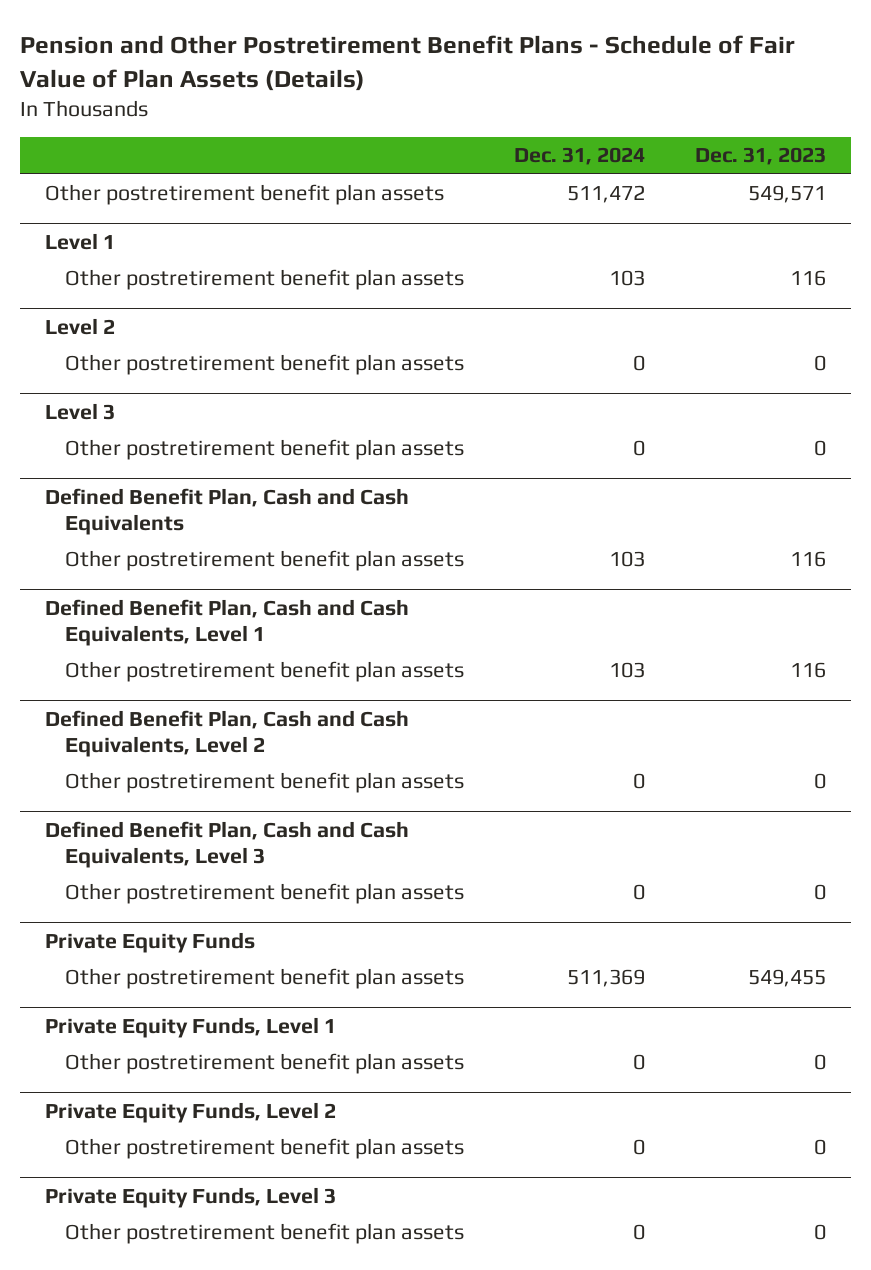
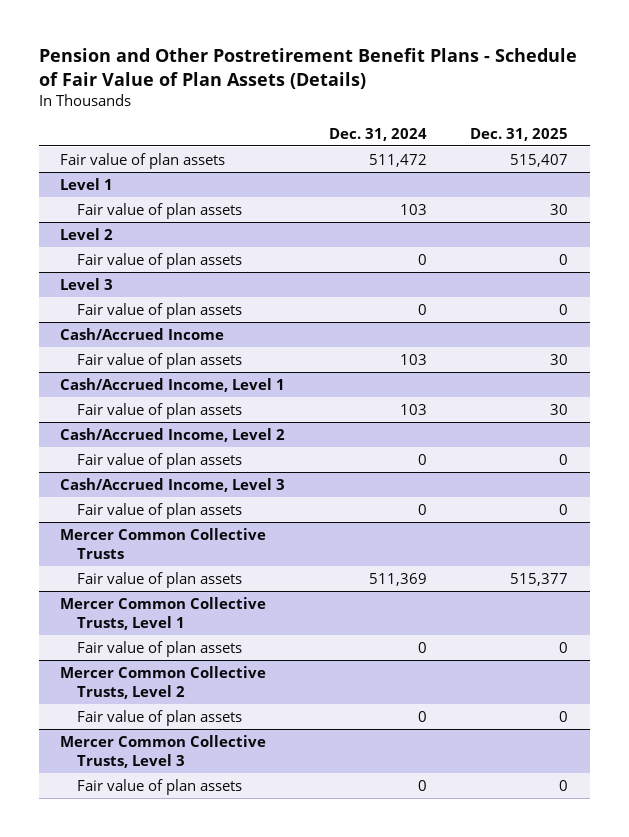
[694,147,826,166] Dec. 31, 2023 -> none
none -> [470,127,569,141] Dec. 31, 2025
[44,184,444,206] Other postretirement benefit plan assets -> [60,152,226,169] Fair value of plan assets
[64,269,464,291] Other postretirement benefit plan assets -> [76,202,242,219] Fair value of plan assets
[64,354,464,376] Other postretirement benefit plan assets -> [76,252,242,269] Fair value of plan assets
[44,599,409,646] Defined Benefit Plan, Cash and Cash Equivalents, Level 1 -> none
[44,710,409,757] Defined Benefit Plan, Cash and Cash Equivalents, Level 2 -> none
[44,821,409,868] Defined Benefit Plan, Cash and Cash Equivalents, Level 3 -> none
[44,1017,336,1039] Private Equity Funds, Level 1 -> none
[44,1102,336,1124] Private Equity Funds, Level 2 -> none
[44,1187,336,1209] Private Equity Funds, Level 3 -> none
[64,439,464,461] Other postretirement benefit plan assets -> [76,302,242,319] Fair value of plan assets
[44,488,409,535] Defined Benefit Plan, Cash and Cash Equivalents -> [60,327,225,340] Cash/Accrued Income
[64,550,464,572] Other postretirement benefit plan assets -> [76,352,242,369] Fair value of plan assets
none -> [60,377,286,392] Cash/Accrued Income, Level 1
[64,661,464,683] Other postretirement benefit plan assets -> [76,402,242,419] Fair value of plan assets
none -> [60,427,286,442] Cash/Accrued Income, Level 2
[64,772,464,794] Other postretirement benefit plan assets -> [76,452,242,469] Fair value of plan assets
none -> [60,477,286,492] Cash/Accrued Income, Level 3
[64,883,464,905] Other postretirement benefit plan assets -> [76,502,242,519] Fair value of plan assets
[44,932,255,954] Private Equity Funds -> [60,527,267,559] Mercer Common Collective Trusts
[64,968,464,990] Other postretirement benefit plan assets -> [76,571,242,588] Fair value of plan assets
none -> [60,596,267,630] Mercer Common Collective Trusts, Level 1
[64,1053,464,1075] Other postretirement benefit plan assets -> [76,640,242,657] Fair value of plan assets
none -> [60,665,267,699] Mercer Common Collective Trusts, Level 2
[64,1138,464,1160] Other postretirement benefit plan assets -> [76,709,242,726] Fair value of plan assets
none -> [60,734,267,768] Mercer Common Collective Trusts, Level 3
[64,1223,464,1245] Other postretirement benefit plan assets -> [76,778,242,795] Fair value of plan assets

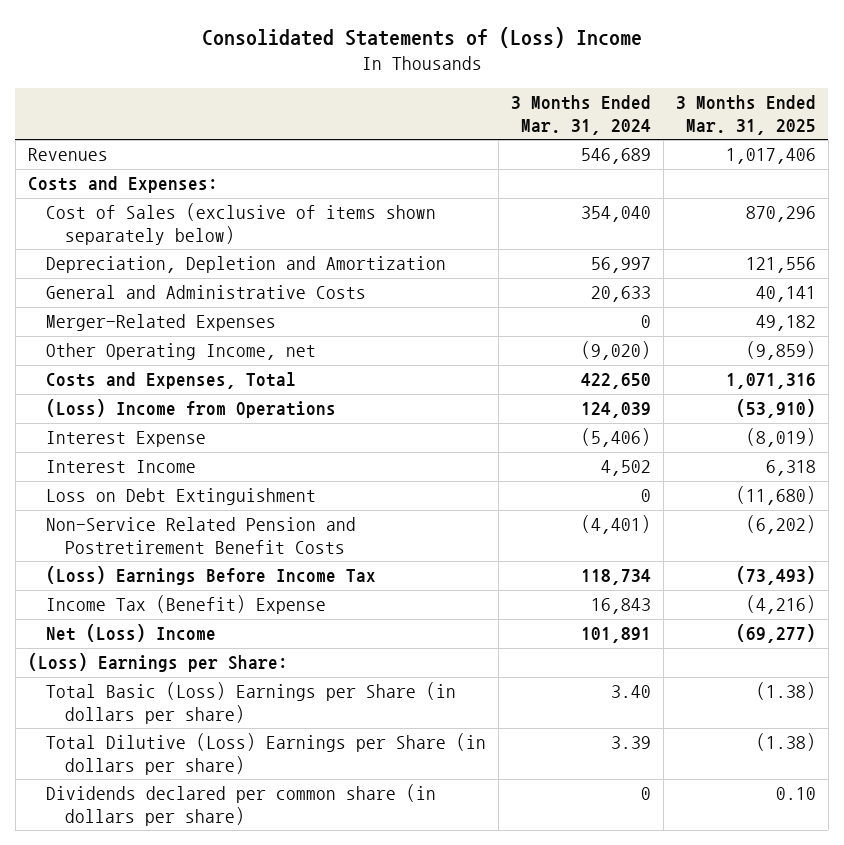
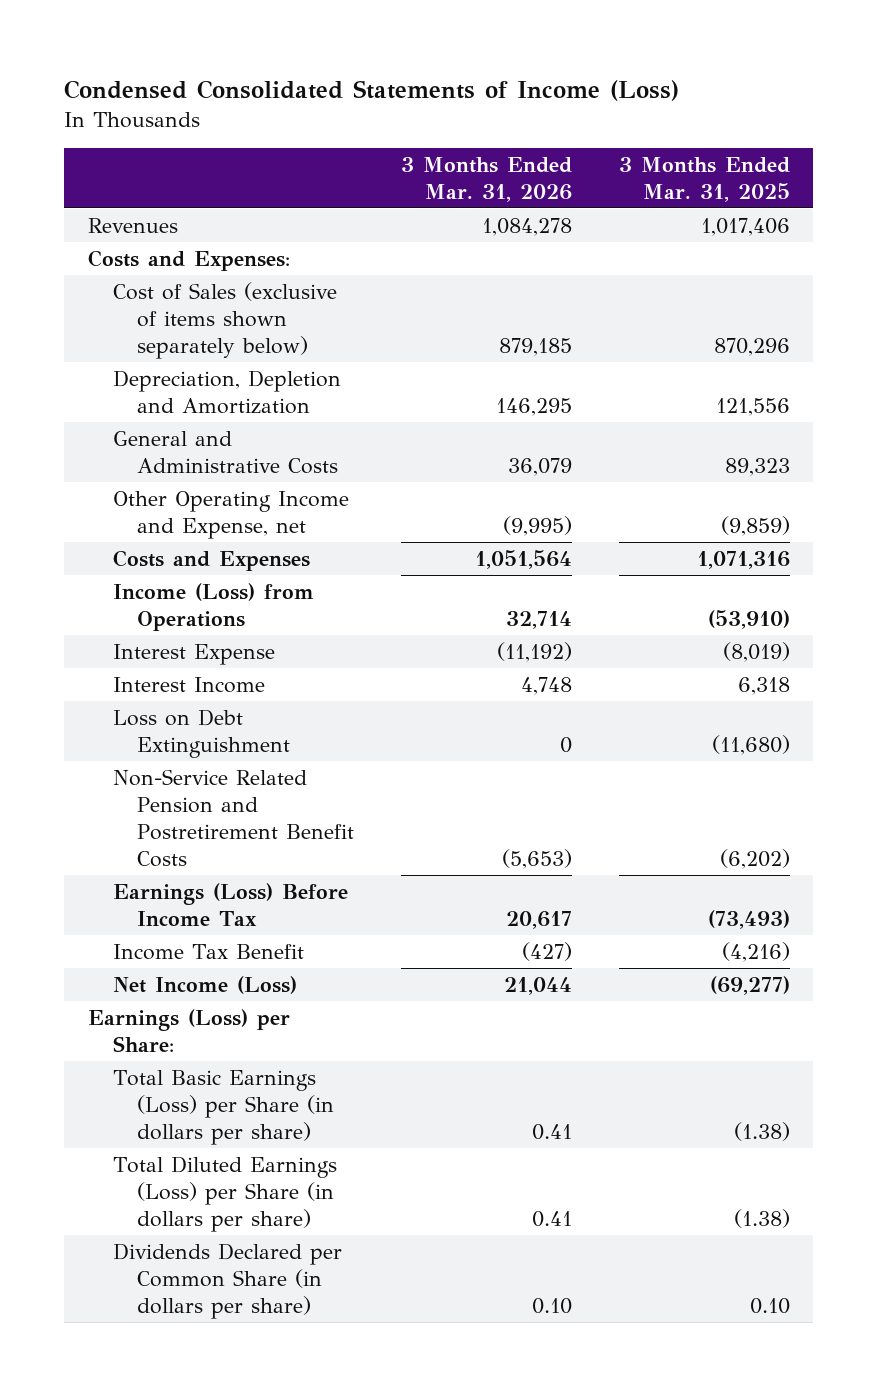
[201,27,642,49] Consolidated Statements of (Loss) Income -> [64,79,680,101] Condensed Consolidated Statements of Income (Loss)
[511,95,652,135] 3 Months Ended Mar. 31, 2024 -> none
none -> [401,156,573,202] 3 Months Ended Mar. 31, 2026
[46,314,277,332] Merger-Related Expenses -> none
[756,286,817,303] 40,141 -> [724,457,790,476] 89,323
[46,343,317,361] Other Operating Income, net -> [112,490,349,539] Other Operating Income and Expense, net
[46,372,297,390] Costs and Expenses, Total -> [112,549,310,571] Costs and Expenses
[46,399,337,419] (Loss) Income from Operations -> [112,582,314,631] Income (Loss) from Operations
[46,566,377,586] (Loss) Earnings Before Income Tax -> [112,882,348,926] Earnings (Loss) Before Income Tax
[46,595,327,615] Income Tax (Benefit) Expense -> [112,943,304,960] Income Tax Benefit
[46,624,217,643] Net (Loss) Income -> [112,975,297,994] Net Income (Loss)
[27,653,288,673] (Loss) Earnings per Share: -> [87,1008,290,1052] Earnings (Loss) per Share:
[46,682,457,724] Total Basic (Loss) Earnings per Share (in dollars per share) -> [112,1069,335,1145] Total Basic Earnings (Loss) per Share (in dollars per share)
[46,733,487,775] Total Dilutive (Loss) Earnings per Share (in dollars per share) -> [112,1155,337,1232] Total Diluted Earnings (Loss) per Share (in dollars per share)
[46,784,437,826] Dividends declared per common share (in dollars per share) -> [112,1242,342,1319] Dividends Declared per Common Share (in dollars per share)

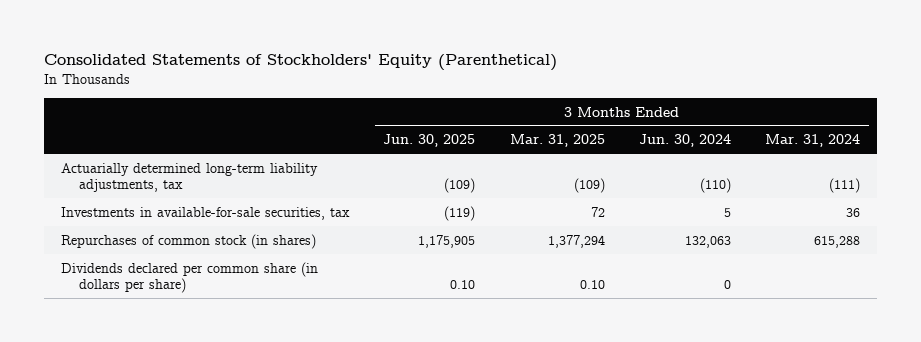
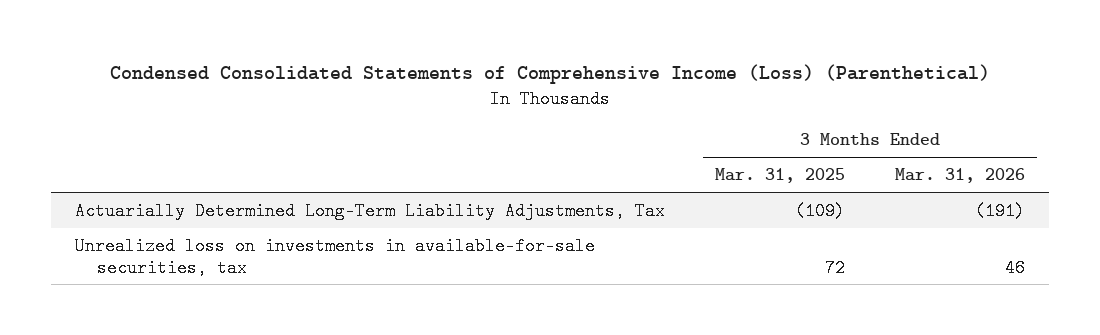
[43,54,557,72] Consolidated Statements of Stockholders' Equity (Parenthetical) -> [109,64,990,85] Condensed Consolidated Statements of Comprehensive Income (Loss) (Parenthetical)
[383,134,476,148] Jun. 30, 2025 -> none
[638,134,731,148] Jun. 30, 2024 -> none
[765,134,861,148] Mar. 31, 2024 -> none
none -> [894,168,1025,184] Mar. 31, 2026
[61,233,317,249] Repurchases of common stock (in shares) -> none
[61,261,319,294] Dividends declared per common share (in dollars per share) -> none
[61,162,319,193] Actuarially determined long-term liability adjustments, tax -> [75,202,666,221] Actuarially Determined Long-Term Liability Adjustments, Tax
[61,206,351,220] Investments in available-for-sale securities, tax -> [75,237,596,277] Unrealized loss on investments in available-for-sale securities, tax

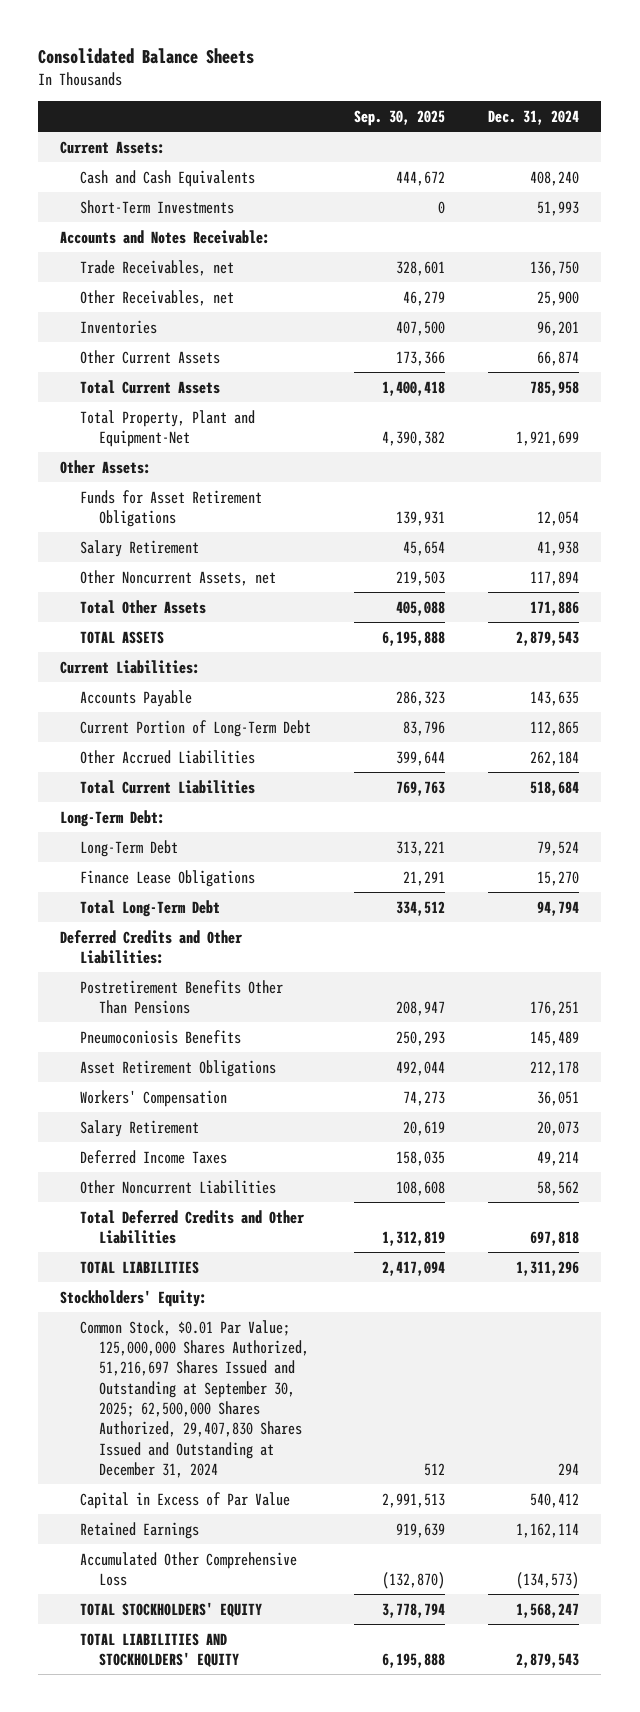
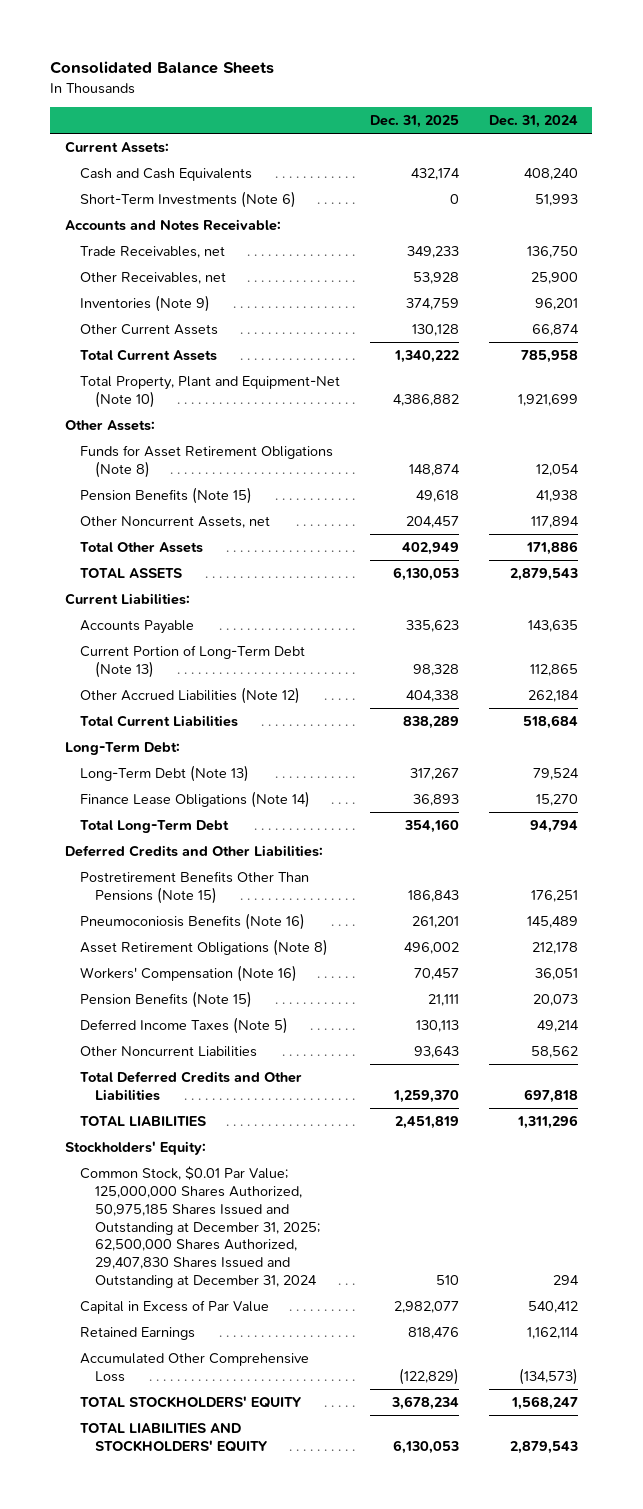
[354,109,446,126] Sep. 30, 2025 -> none
none -> [369,115,459,129] Dec. 31, 2025
[79,199,234,214] Short-Term Investments -> [80,191,297,209] Short-Term Investments (Note 6)
[79,319,157,334] Inventories -> [80,295,211,313] Inventories (Note 9)
[79,409,255,447] Total Property, Plant and Equipment-Net -> [80,376,341,408] Total Property, Plant and Equipment-Net (Note 10)
[79,489,262,527] Funds for Asset Retirement Obligations -> [80,445,334,478] Funds for Asset Retirement Obligations (Note 8)
[79,539,199,557] Salary Retirement -> [80,487,253,505] Pension Benefits (Note 15)
[79,719,311,737] Current Portion of Long-Term Debt -> [80,645,306,678] Current Portion of Long-Term Debt (Note 13)
[79,749,255,764] Other Accrued Liabilities -> [80,687,301,705] Other Accrued Liabilities (Note 12)
[79,839,178,857] Long-Term Debt -> [80,765,250,783] Long-Term Debt (Note 13)
[79,869,255,887] Finance Lease Obligations -> [80,791,311,809] Finance Lease Obligations (Note 14)
[79,979,283,1014] Postretirement Benefits Other Than Pensions -> [80,871,310,904] Postretirement Benefits Other Than Pensions (Note 15)
[79,1029,241,1044] Pneumoconiosis Benefits -> [80,913,306,931] Pneumoconiosis Benefits (Note 16)
[79,1059,276,1077] Asset Retirement Obligations -> [80,939,329,957] Asset Retirement Obligations (Note 8)
[79,1089,227,1107] Workers' Compensation -> [80,965,298,983] Workers' Compensation (Note 16)
[79,1119,199,1137] Salary Retirement -> [80,991,253,1009] Pension Benefits (Note 15)
[79,1149,227,1164] Deferred Income Taxes -> [80,1017,289,1035] Deferred Income Taxes (Note 5)
[79,1319,310,1478] Common Stock, $0.01 Par Value; 125,000,000 Shares Authorized, 51,216,697 Shares Issued and Outstanding at September 30, 2025; 62,500,000 Shares Authorized, 29,407,830 Shares Issued and Outstanding at December 31, 2024 -> [80,1166,321,1288] Common Stock, $0.01 Par Value; 125,000,000 Shares Authorized, 50,975,185 Shares Issued and Outstanding at December 31, 2025; 62,500,000 Shares Authorized, 29,407,830 Shares Issued and Outstanding at December 31, 2024

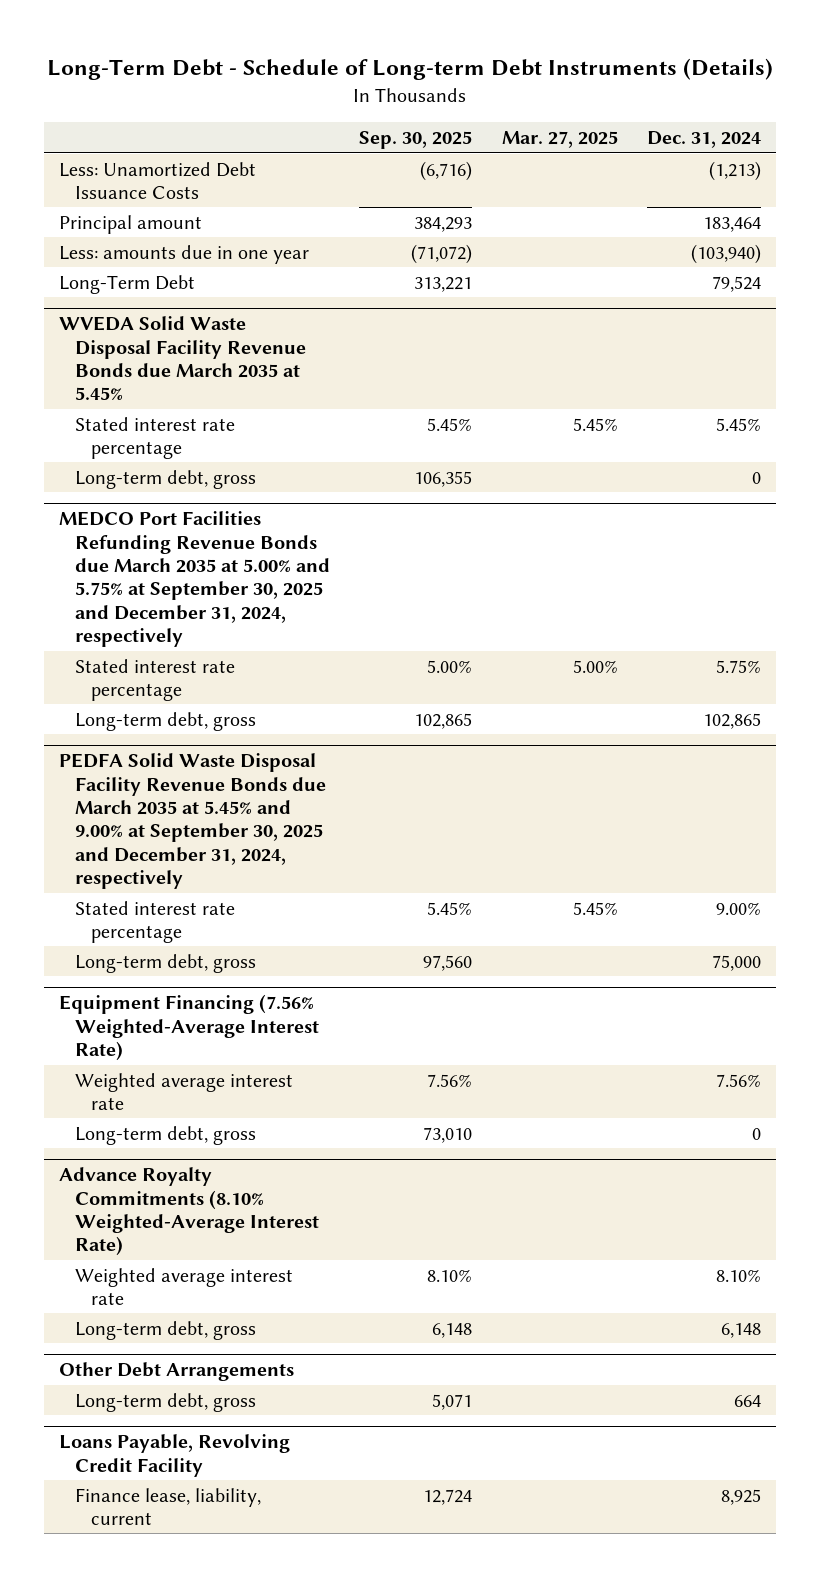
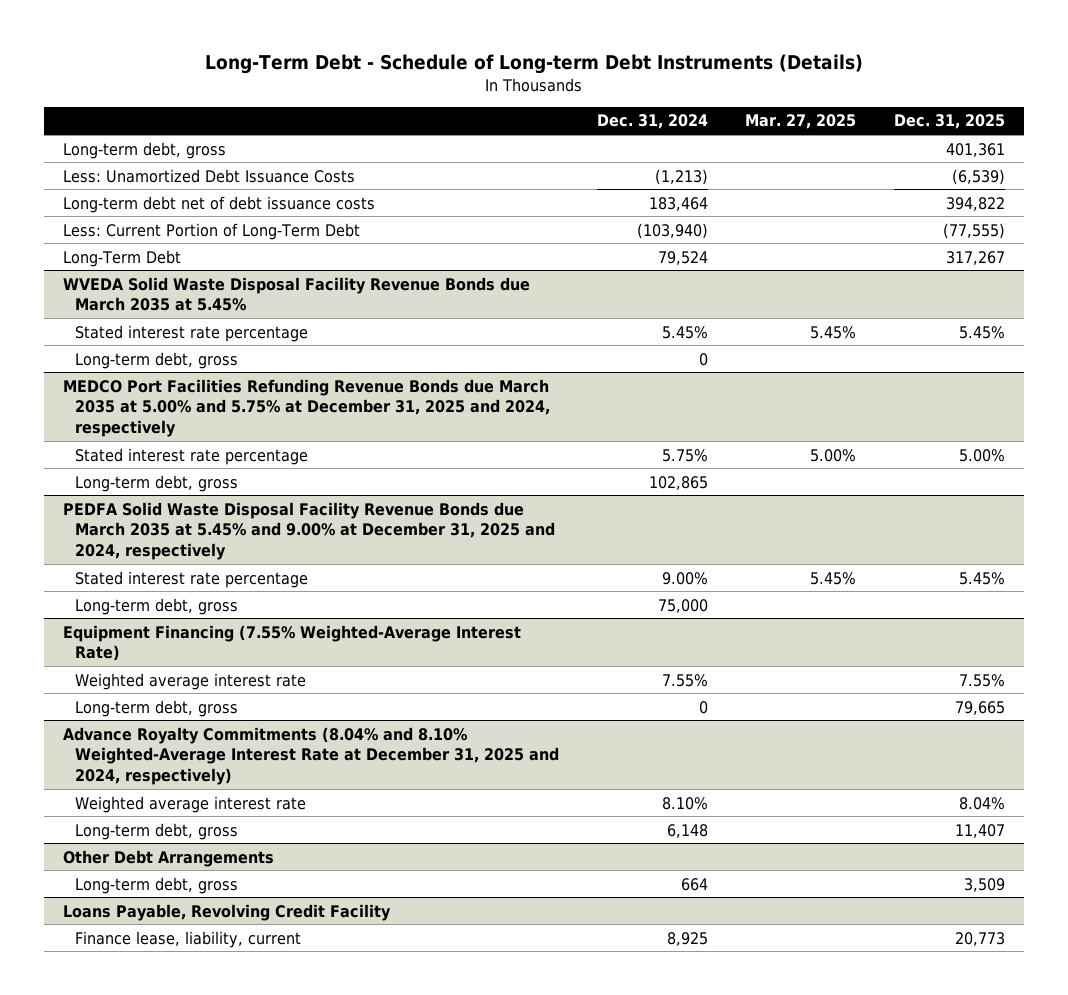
[359,131,473,150] Sep. 30, 2025 -> none
none -> [894,114,1006,130] Dec. 31, 2025
none -> [62,141,226,159] Long-term debt, gross
[58,214,202,234] Principal amount -> [62,195,375,213] Long-term debt net of debt issuance costs
[58,244,309,264] Less: amounts due in one year -> [62,222,360,240] Less: Current Portion of Long-Term Debt
[58,511,330,648] MEDCO Port Facilities Refunding Revenue Bonds due March 2035 at 5.00% and 5.75% at September 30, 2025 and December 31, 2024, respectively -> [62,378,550,438] MEDCO Port Facilities Refunding Revenue Bonds due March 2035 at 5.00% and 5.75% at December 31, 2025 and 2024, respectively
[58,753,326,890] PEDFA Solid Waste Disposal Facility Revenue Bonds due March 2035 at 5.45% and 9.00% at September 30, 2025 and December 31, 2024, respectively -> [62,501,555,561] PEDFA Solid Waste Disposal Facility Revenue Bonds due March 2035 at 5.45% and 9.00% at December 31, 2025 and 2024, respectively
[58,994,319,1062] Equipment Financing (7.56% Weighted-Average Interest Rate) -> [62,624,521,662] Equipment Financing (7.55% Weighted-Average Interest Rate)
[716,1073,762,1087] 7.56% -> [661,673,708,687] 7.55%
[58,1167,319,1257] Advance Royalty Commitments (8.10% Weighted-Average Interest Rate) -> [62,726,559,786] Advance Royalty Commitments (8.04% and 8.10% Weighted-Average Interest Rate at December 31, 2025 and 2024, respectively)

